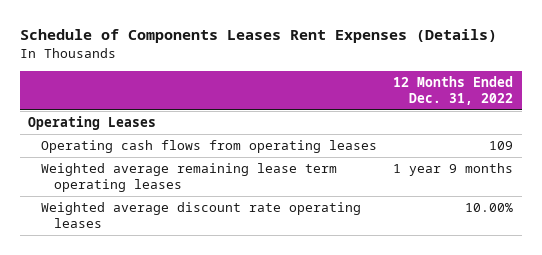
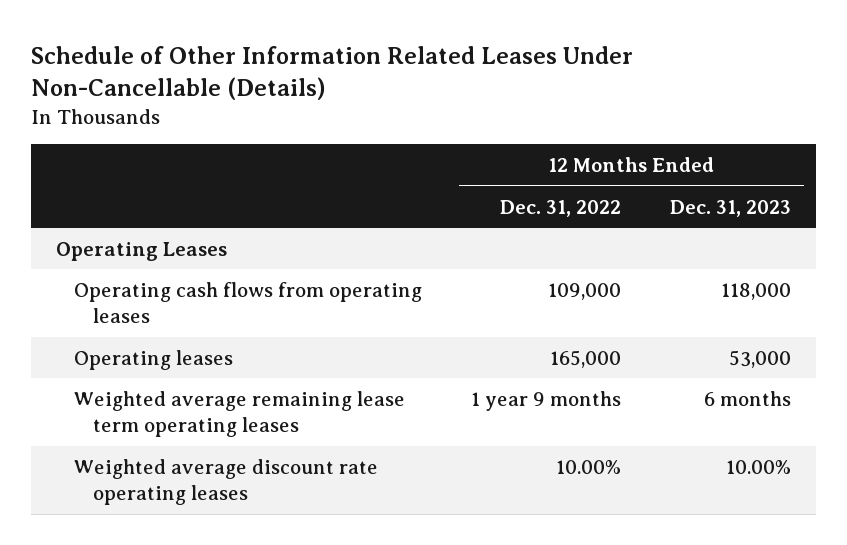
[19,29,497,44] Schedule of Components Leases Rent Expenses (Details) -> [31,45,634,100] Schedule of Other Information Related Leases Under Non-Cancellable (Details)
none -> [670,199,792,217] Dec. 31, 2023
[489,141,514,151] 109 -> [548,282,622,300] 109,000
none -> [74,349,234,370] Operating leases

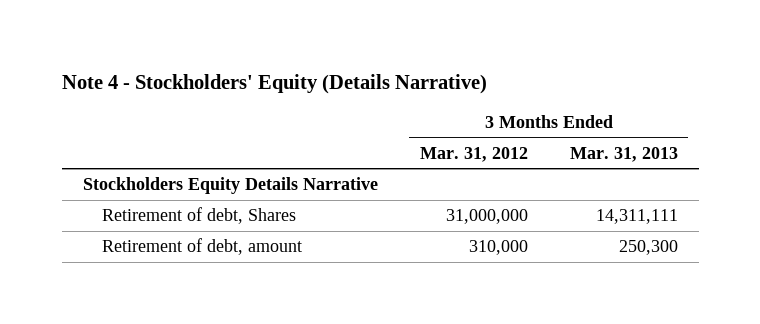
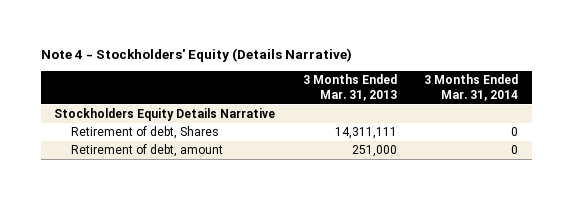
[419,146,528,162] Mar. 31, 2012 -> none
none -> [424,74,519,102] 3 Months Ended Mar. 31, 2014
[618,240,678,256] 250,300 -> [351,145,397,158] 251,000

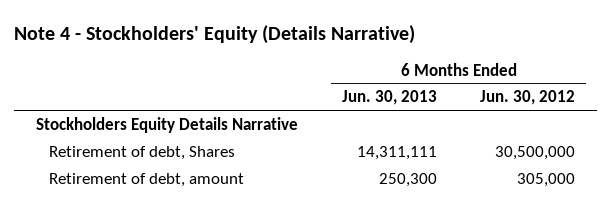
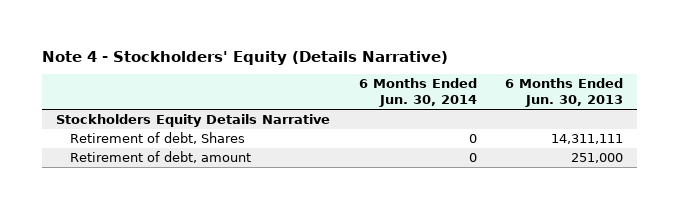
[480,90,576,106] Jun. 30, 2012 -> none
none -> [358,78,477,107] 6 Months Ended Jun. 30, 2014
[378,172,437,187] 250,300 -> [570,153,623,164] 251,000

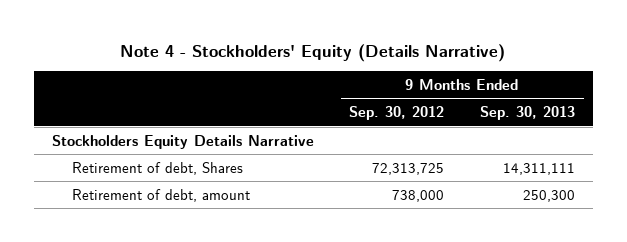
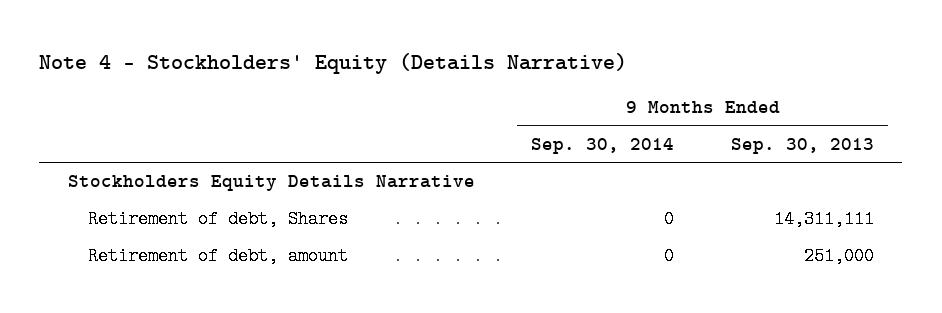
[349,106,445,121] Sep. 30, 2012 -> none
none -> [531,137,675,154] Sep. 30, 2014
[523,189,576,202] 250,300 -> [803,247,874,266] 251,000

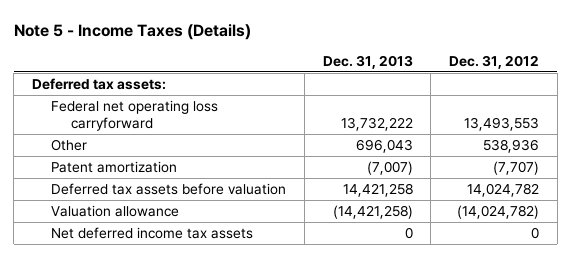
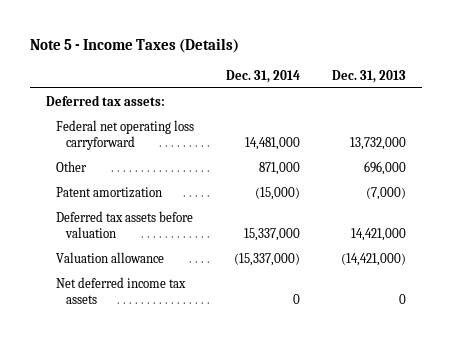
[449,54,540,69] Dec. 31, 2012 -> none
none -> [226,69,301,83] Dec. 31, 2014
[340,116,413,131] 13,732,222 -> [350,136,407,150] 13,732,000
[355,139,413,154] 696,043 -> [364,161,407,176] 696,000
[366,161,413,176] (7,007) -> [366,187,407,201] (7,000)
[342,183,413,198] 14,421,258 -> [351,227,407,241] 14,421,000
[332,205,413,220] (14,421,258) -> [341,253,407,267] (14,421,000)

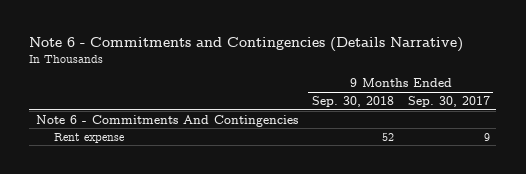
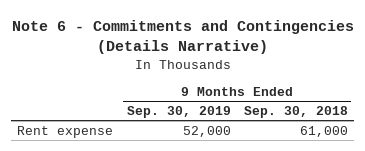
[407,95,490,107] Sep. 30, 2017 -> none
none -> [126,105,231,118] Sep. 30, 2019
[36,114,299,127] Note 6 - Commitments And Contingencies -> none
[381,132,394,141] 52 -> [299,125,348,137] 61,000

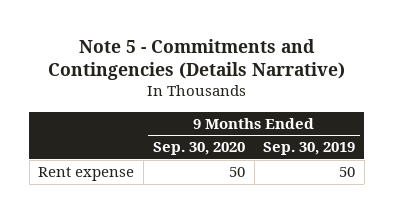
[11,19,354,55] Note 6 - Commitments and Contingencies (Details Narrative) -> [47,38,345,81] Note 5 - Commitments and Contingencies (Details Narrative)
[243,105,348,118] Sep. 30, 2018 -> none
none -> [152,142,245,156] Sep. 30, 2020
[182,125,231,137] 52,000 -> [339,167,356,178] 50

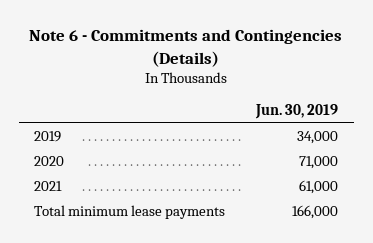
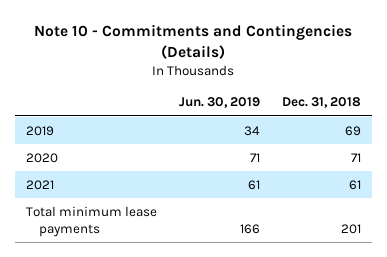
[29,29,343,67] Note 6 - Commitments and Contingencies (Details) -> [34,23,353,59] Note 10 - Commitments and Contingencies (Details)
none -> [281,97,361,109] Dec. 31, 2018
[297,131,339,145] 34,000 -> [243,125,260,136] 34
[299,156,339,170] 71,000 -> [249,152,260,162] 71
[299,180,339,195] 61,000 -> [247,179,260,190] 61
[292,205,339,220] 166,000 -> [239,223,260,234] 166

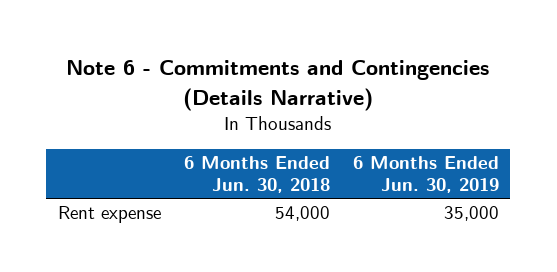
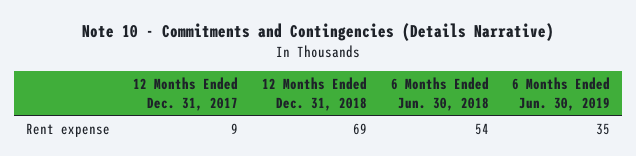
[66,60,490,111] Note 6 - Commitments and Contingencies (Details Narrative) -> [82,22,555,41] Note 10 - Commitments and Contingencies (Details Narrative)
none -> [133,77,239,111] 12 Months Ended Dec. 31, 2017
none -> [262,77,368,111] 12 Months Ended Dec. 31, 2018
[274,206,330,222] 54,000 -> [474,122,489,135] 54
[443,206,499,222] 35,000 -> [596,122,611,135] 35

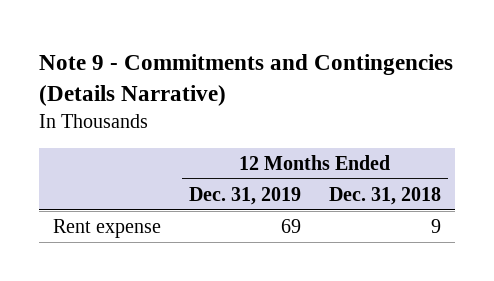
[82,22,555,41] Note 10 - Commitments and Contingencies (Details Narrative) -> [38,53,453,107] Note 9 - Commitments and Contingencies (Details Narrative)
[133,77,239,111] 12 Months Ended Dec. 31, 2017 -> none
[390,77,489,111] 6 Months Ended Jun. 30, 2018 -> none
[512,77,611,111] 6 Months Ended Jun. 30, 2019 -> none
none -> [188,186,301,205] Dec. 31, 2019
[353,122,368,135] 69 -> [430,218,441,233] 9

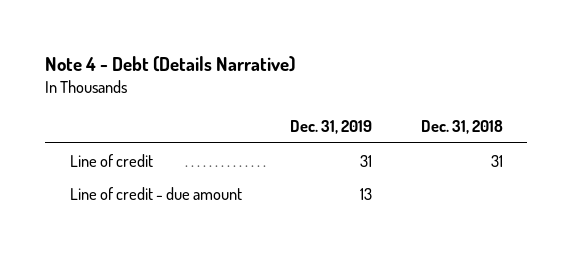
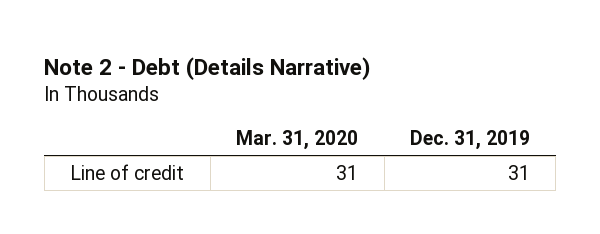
[45,55,296,72] Note 4 - Debt (Details Narrative) -> [44,56,371,80] Note 2 - Debt (Details Narrative)
[420,120,503,135] Dec. 31, 2018 -> none
none -> [236,130,359,151] Mar. 31, 2020
[69,186,242,200] Line of credit - due amount -> none

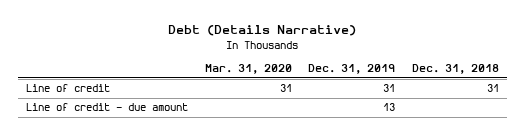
[44,56,371,80] Note 2 - Debt (Details Narrative) -> [168,25,357,37] Debt (Details Narrative)
none -> [411,64,499,75] Dec. 31, 2018
none -> [26,103,189,112] Line of credit - due amount

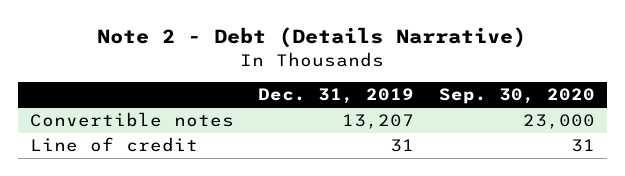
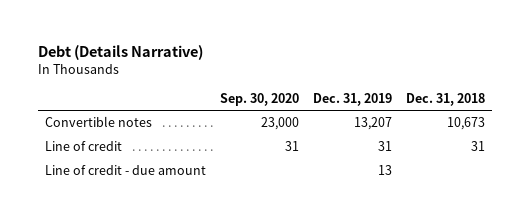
[97,27,527,49] Note 2 - Debt (Details Narrative) -> [37,45,203,61] Debt (Details Narrative)
none -> [406,92,486,106] Dec. 31, 2018
none -> [44,165,206,176] Line of credit - due amount

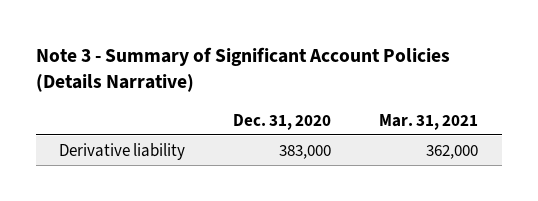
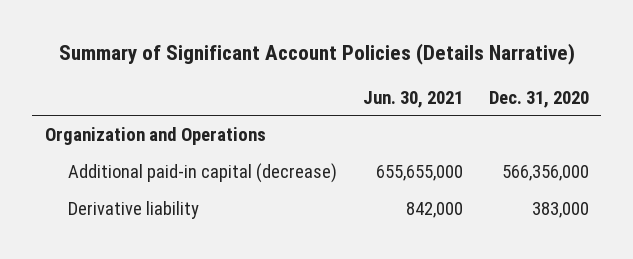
[35,46,450,93] Note 3 - Summary of Significant Account Policies (Details Narrative) -> [58,43,575,66] Summary of Significant Account Policies (Details Narrative)
[379,113,479,130] Mar. 31, 2021 -> none
none -> [363,90,464,108] Jun. 30, 2021
none -> [44,126,266,145] Organization and Operations
none -> [68,162,338,183] Additional paid-in capital (decrease)

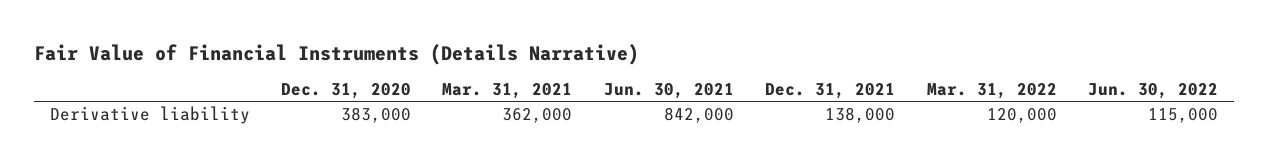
[58,43,575,66] Summary of Significant Account Policies (Details Narrative) -> [34,44,640,66] Fair Value of Financial Instruments (Details Narrative)
none -> [442,83,573,100] Mar. 31, 2021
none -> [765,83,896,100] Dec. 31, 2021
none -> [926,83,1057,100] Mar. 31, 2022
none -> [1087,83,1218,100] Jun. 30, 2022
[44,126,266,145] Organization and Operations -> none
[68,162,338,183] Additional paid-in capital (decrease) -> none

